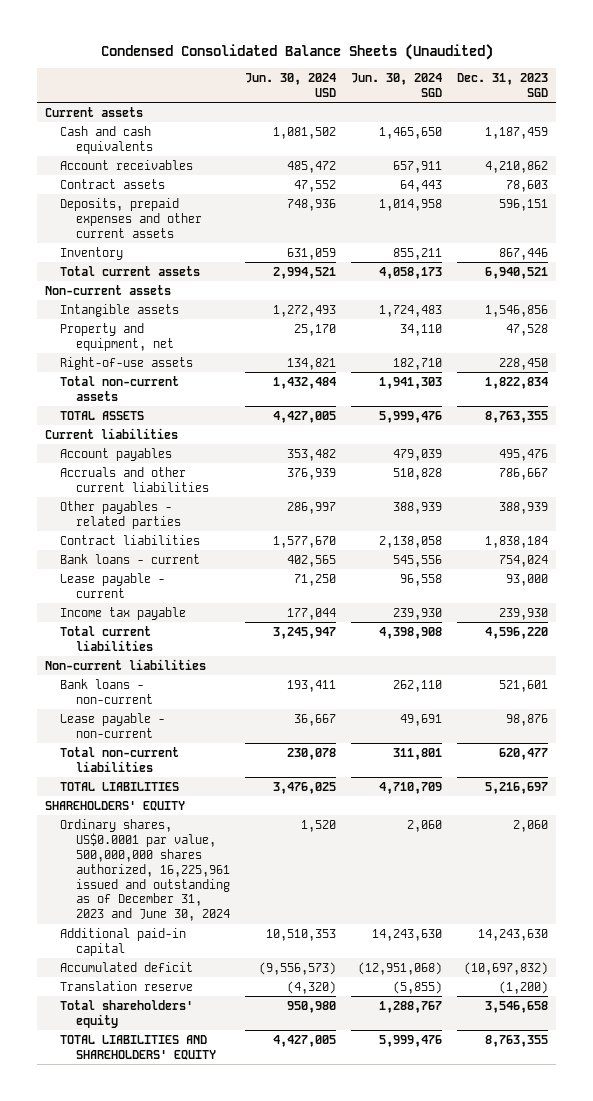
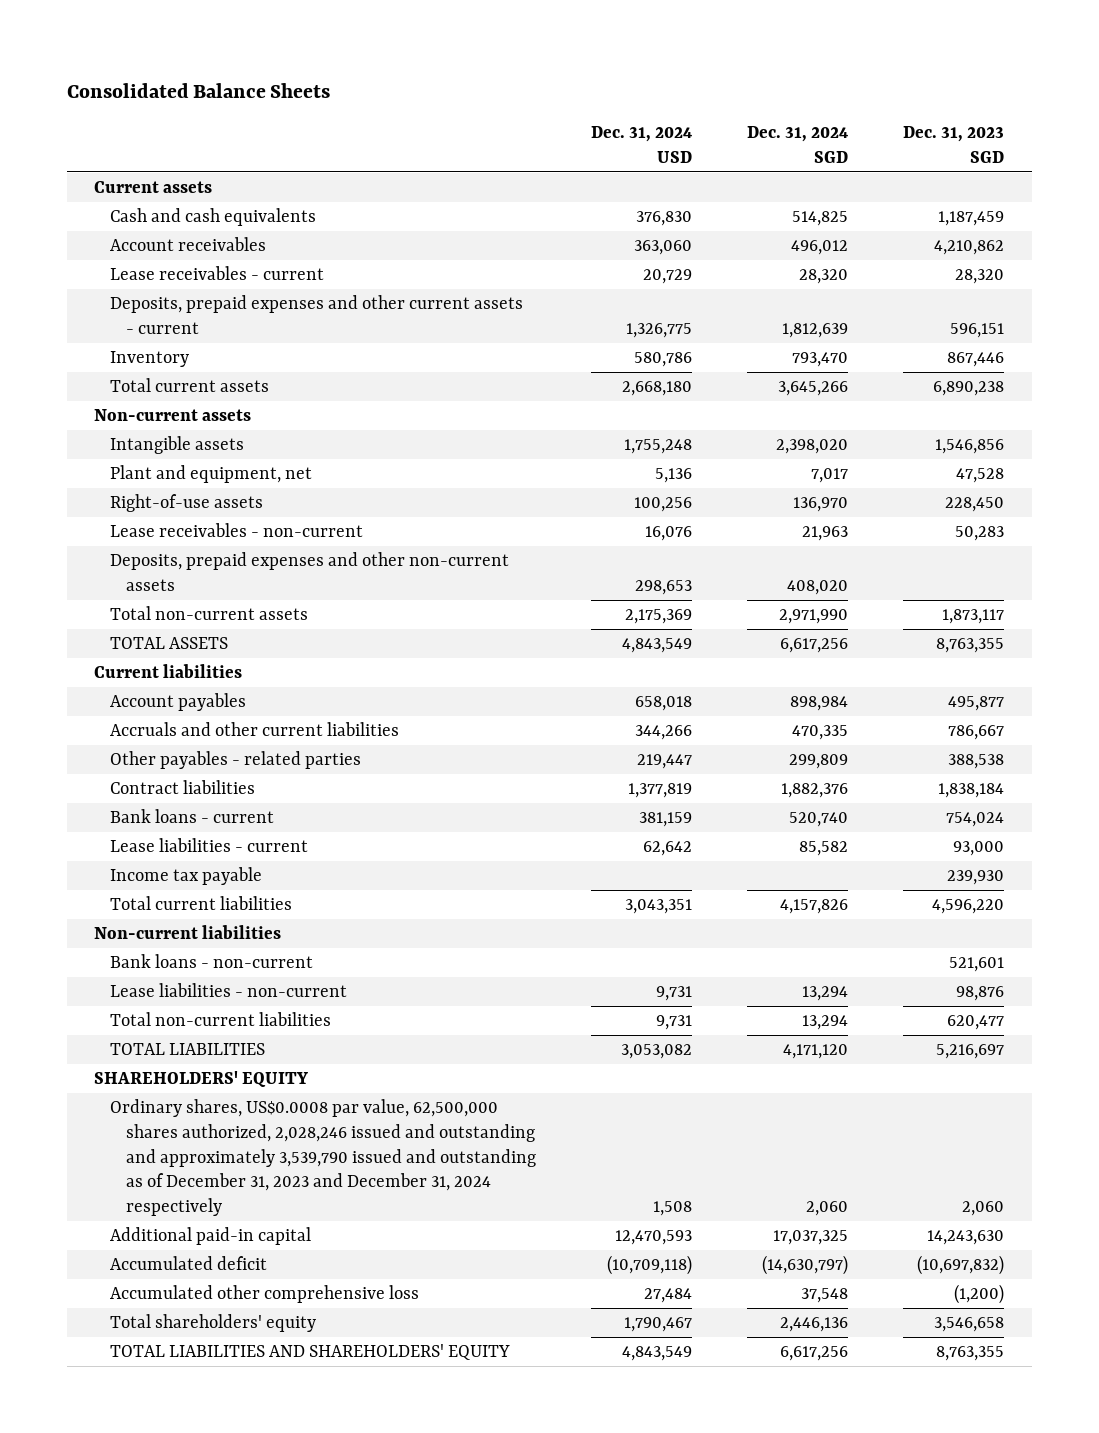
[100,44,493,61] Condensed Consolidated Balance Sheets (Unaudited) -> [66,82,330,98] Consolidated Balance Sheets
[244,72,336,97] Jun. 30, 2024 USD -> none
[351,72,443,97] Jun. 30, 2024 SGD -> none
none -> [590,126,692,163] Dec. 31, 2024 USD
none -> [747,126,849,163] Dec. 31, 2024 SGD
[60,178,166,189] Contract assets -> none
none -> [109,266,324,281] Lease receivables - current
[60,197,202,238] Deposits, prepaid expenses and other current assets -> [109,295,523,334] Deposits, prepaid expenses and other current assets - current
[485,266,549,279] 6,940,521 -> [933,381,1005,397] 6,890,238
[60,322,174,351] Property and equipment, net -> [109,465,312,484] Plant and equipment, net
none -> [109,523,363,538] Lease receivables - non-current
none -> [109,552,509,591] Deposits, prepaid expenses and other non-current assets
[485,376,549,389] 1,822,834 -> [942,609,1005,625] 1,873,117
[499,448,549,461] 495,476 -> [948,696,1005,712] 495,877
[499,501,549,514] 388,939 -> [948,754,1005,770] 388,538
[60,572,166,598] Lease payable - current -> [109,838,308,853] Lease liabilities - current
[60,712,166,738] Lease payable - non-current -> [109,983,347,998] Lease liabilities - non-current
[60,818,230,922] Ordinary shares, US$0.0001 par value, 500,000,000 shares authorized, 16,225,961 issued and outstanding as of December 31, 2023 and June 30, 2024 -> [109,1099,536,1216] Ordinary shares, US$0.0008 par value, 62,500,000 shares authorized, 2,028,246 issued and outstanding and approximately 3,539,790 issued and outstanding as of December 31, 2023 and December 31, 2024 respectively
[60,980,194,991] Translation reserve -> [109,1285,419,1304] Accumulated other comprehensive loss

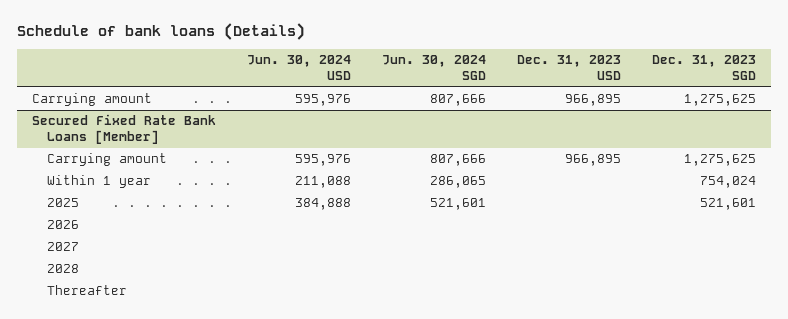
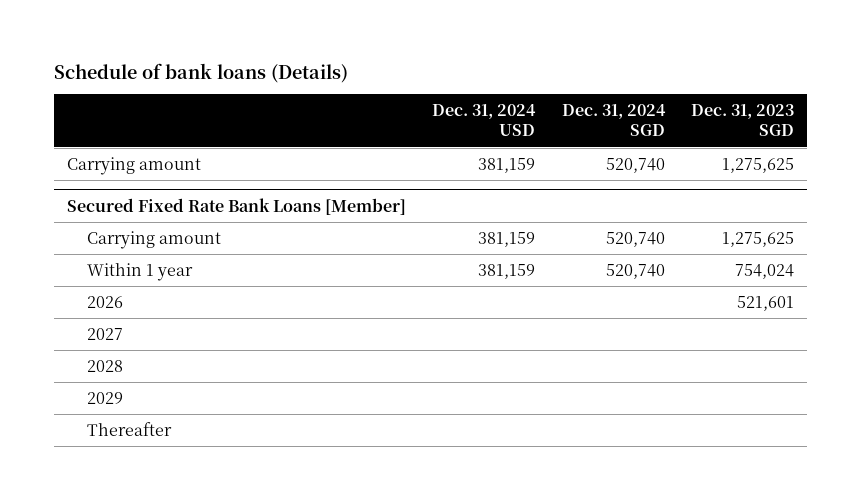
[247,55,352,81] Jun. 30, 2024 USD -> none
[381,55,486,81] Jun. 30, 2024 SGD -> none
[516,55,621,81] Dec. 31, 2023 USD -> none
none -> [432,104,537,137] Dec. 31, 2024 USD
none -> [561,104,666,137] Dec. 31, 2024 SGD
[47,220,80,230] 2026 -> none
[47,198,80,208] 2025 -> [87,295,124,308] 2026
none -> [87,391,124,404] 2029

